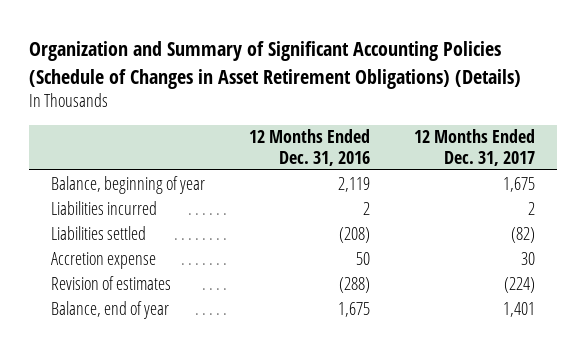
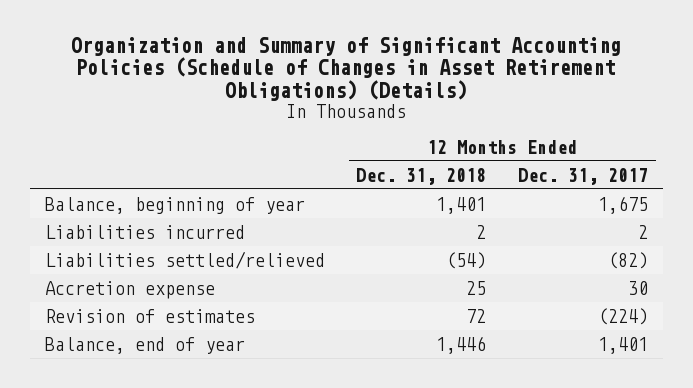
[249,129,371,166] 12 Months Ended Dec. 31, 2016 -> none
none -> [356,167,487,185] Dec. 31, 2018
[51,225,147,240] Liabilities settled -> [45,250,326,269] Liabilities settled/relieved

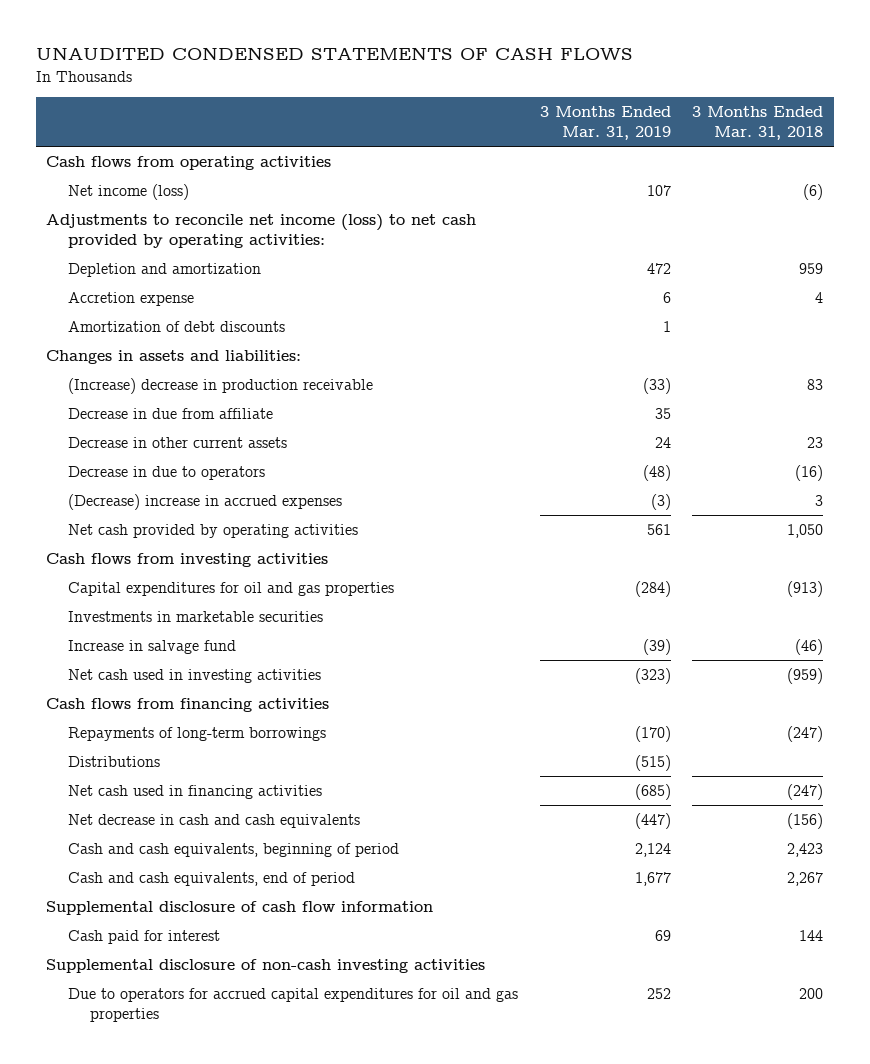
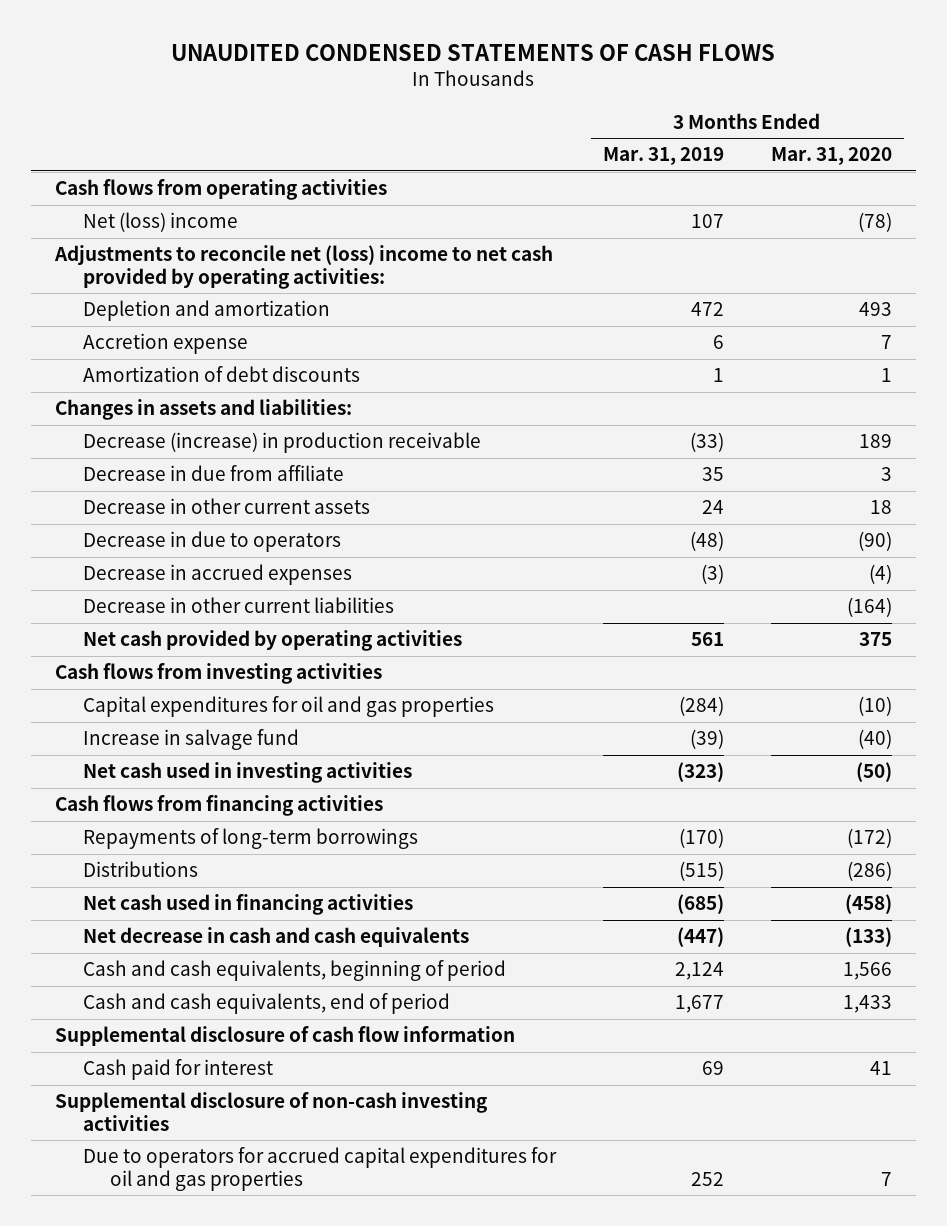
[692,106,824,141] 3 Months Ended Mar. 31, 2018 -> none
none -> [771,147,893,166] Mar. 31, 2020
[68,184,190,201] Net income (loss) -> [82,212,238,233] Net (loss) income
[46,214,477,248] Adjustments to reconcile net income (loss) to net cash provided by operating activities: -> [53,245,553,289] Adjustments to reconcile net (loss) income to net cash provided by operating activities:
[68,378,374,395] (Increase) decrease in production receivable -> [82,432,481,454] Decrease (increase) in production receivable
[68,494,343,511] (Decrease) increase in accrued expenses -> [82,564,352,586] Decrease in accrued expenses
none -> [82,597,394,614] Decrease in other current liabilities
[68,611,324,623] Investments in marketable securities -> none

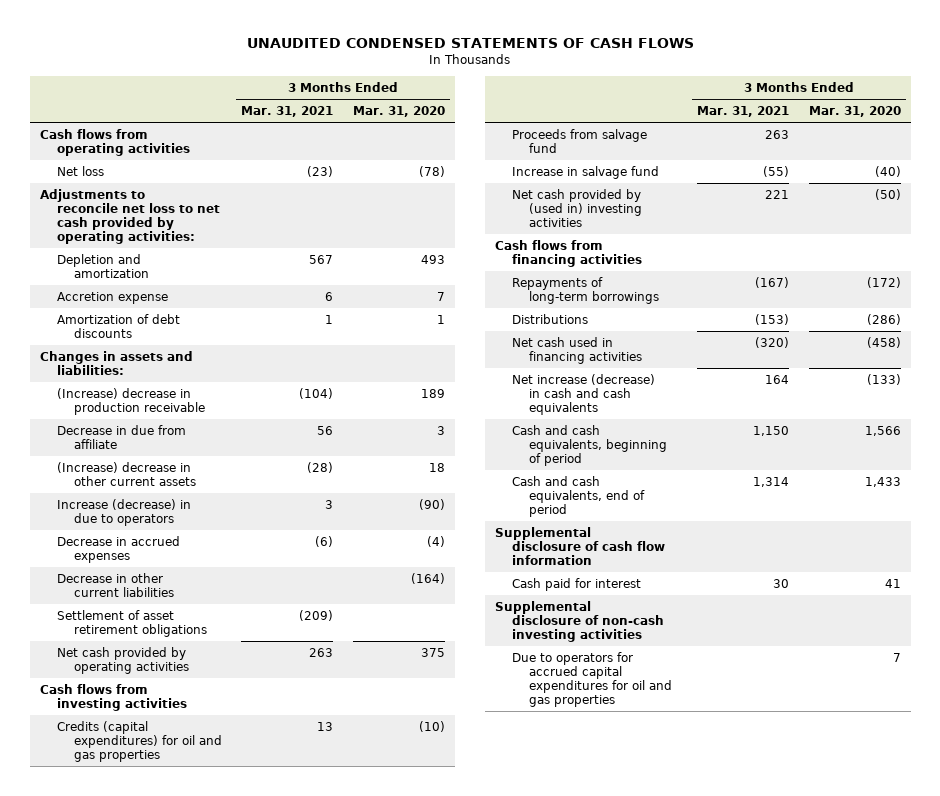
[602,147,724,166] Mar. 31, 2019 -> none
none -> [241,106,334,118] Mar. 31, 2021
[82,212,238,233] Net (loss) income -> [56,165,104,176] Net loss
[53,245,553,289] Adjustments to reconcile net (loss) income to net cash provided by operating activities: -> [39,188,220,244] Adjustments to reconcile net loss to net cash provided by operating activities:
[82,432,481,454] Decrease (increase) in production receivable -> [56,387,205,415] (Increase) decrease in production receivable
[82,498,370,515] Decrease in other current assets -> [56,461,196,486] (Increase) decrease in other current assets
[82,531,341,553] Decrease in due to operators -> [56,498,191,526] Increase (decrease) in due to operators
none -> [56,609,207,637] Settlement of asset retirement obligations
[82,696,494,718] Capital expenditures for oil and gas properties -> [56,720,222,762] Credits (capital expenditures) for oil and gas properties
none -> [511,128,647,153] Proceeds from salvage fund
[82,762,412,784] Net cash used in investing activities -> [511,188,642,227] Net cash provided by (used in) investing activities
[82,927,469,948] Net decrease in cash and cash equivalents -> [511,373,655,415] Net increase (decrease) in cash and cash equivalents

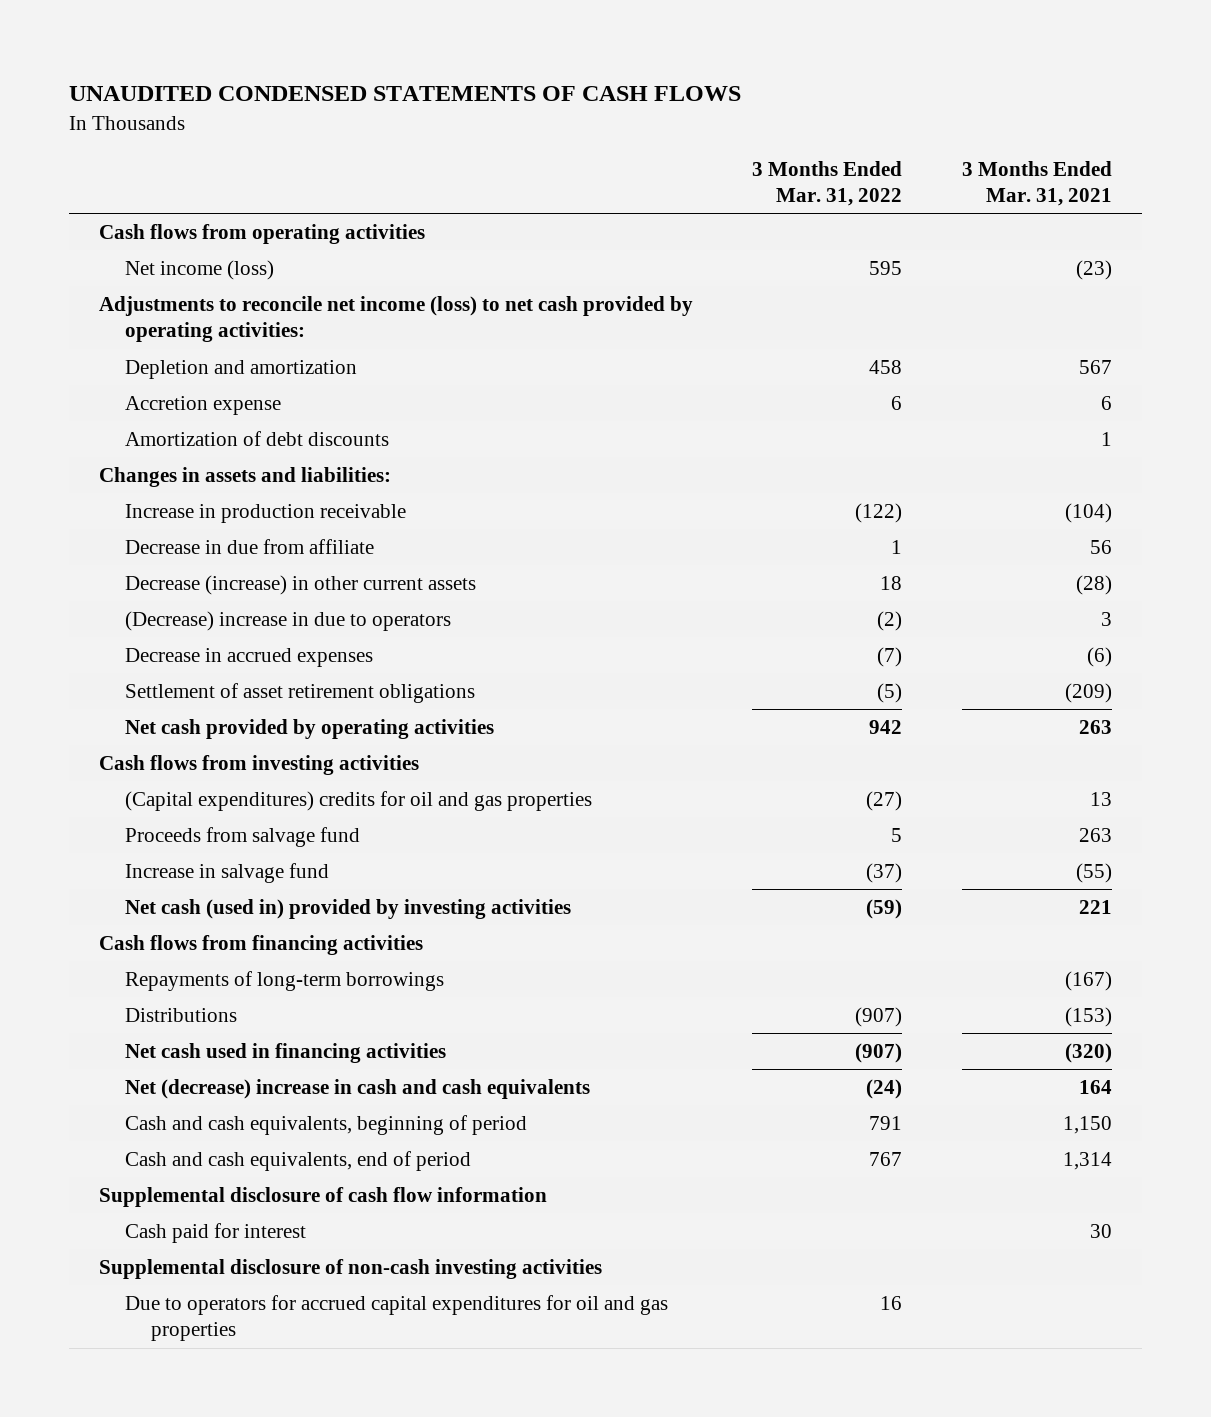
[353,106,446,118] Mar. 31, 2020 -> none
none -> [752,160,903,207] 3 Months Ended Mar. 31, 2022
[56,165,104,176] Net loss -> [124,259,274,280] Net income (loss)
[39,188,220,244] Adjustments to reconcile net loss to net cash provided by operating activities: -> [98,295,693,343] Adjustments to reconcile net income (loss) to net cash provided by operating activities:
[56,387,205,415] (Increase) decrease in production receivable -> [124,503,406,523] Increase in production receivable
[56,461,196,486] (Increase) decrease in other current assets -> [124,574,476,595] Decrease (increase) in other current assets
[56,498,191,526] Increase (decrease) in due to operators -> [124,610,451,631] (Decrease) increase in due to operators
[56,572,174,597] Decrease in other current liabilities -> none
[56,720,222,762] Credits (capital expenditures) for oil and gas properties -> [124,790,592,811] (Capital expenditures) credits for oil and gas properties
[511,188,642,227] Net cash provided by (used in) investing activities -> [124,898,571,919] Net cash (used in) provided by investing activities
[511,373,655,415] Net increase (decrease) in cash and cash equivalents -> [124,1078,590,1099] Net (decrease) increase in cash and cash equivalents

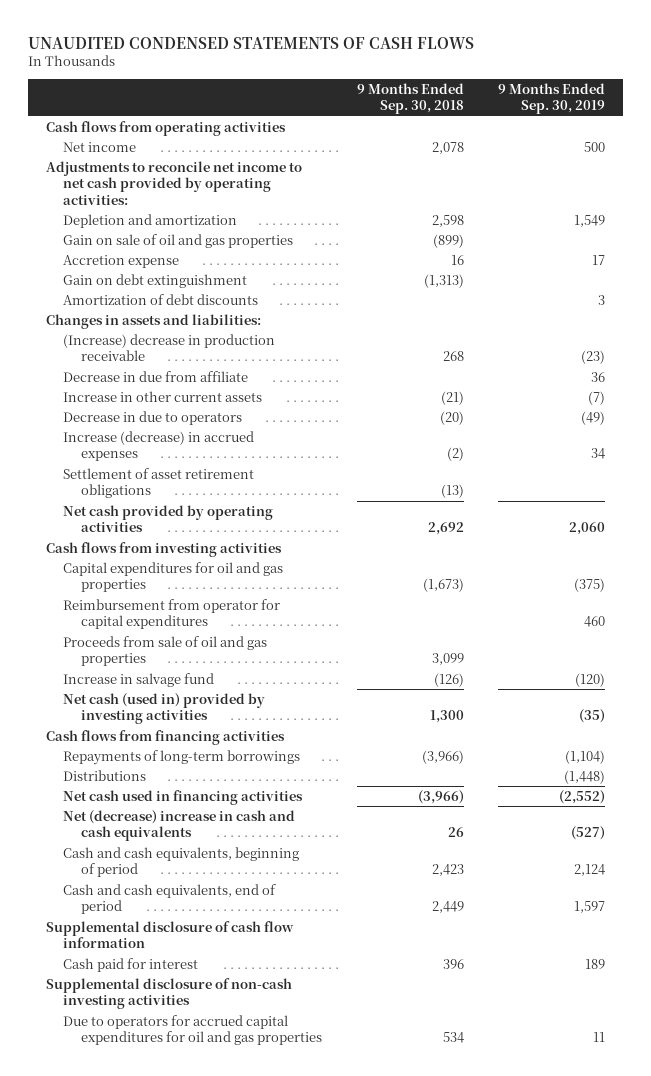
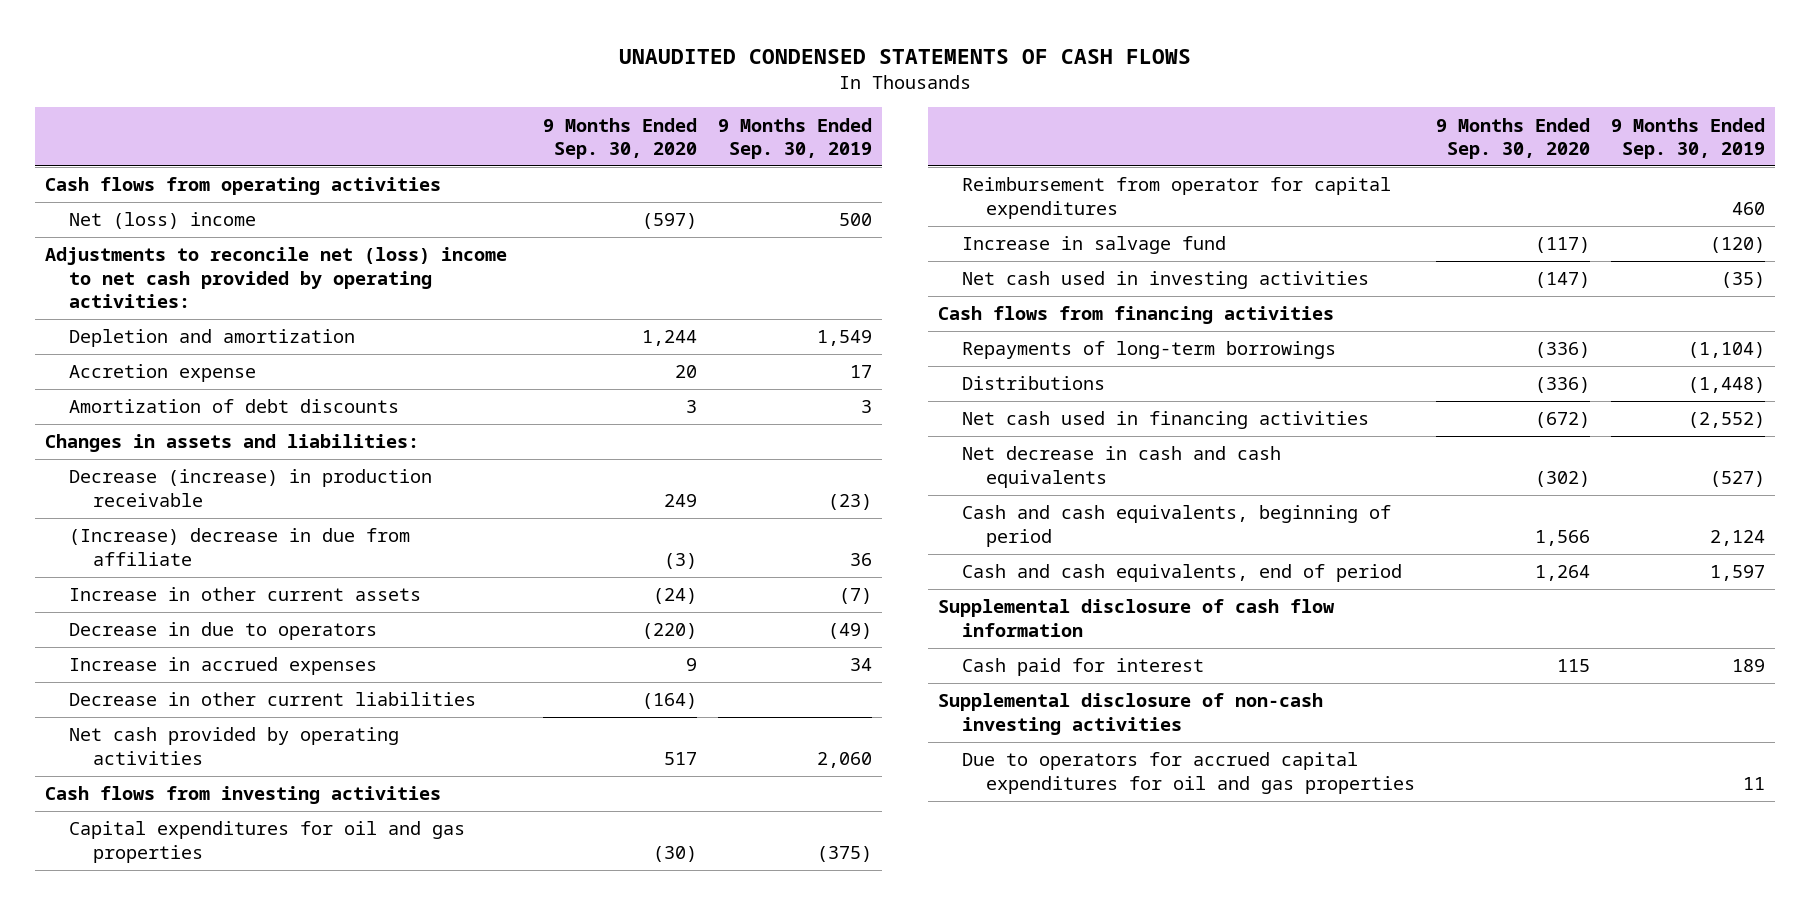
[356,82,464,115] 9 Months Ended Sep. 30, 2018 -> none
none -> [542,117,697,159] 9 Months Ended Sep. 30, 2020
[63,141,137,152] Net income -> [69,212,257,230] Net (loss) income
[45,160,302,205] Adjustments to reconcile net income to net cash provided by operating activities: -> [45,247,508,308] Adjustments to reconcile net (loss) income to net cash provided by operating activities:
[63,233,294,248] Gain on sale of oil and gas properties -> none
[63,273,248,288] Gain on debt extinguishment -> none
[63,333,276,362] (Increase) decrease in production receivable -> [69,469,433,507] Decrease (increase) in production receivable
[63,370,249,382] Decrease in due from affiliate -> [69,528,411,566] (Increase) decrease in due from affiliate
[63,467,255,499] Settlement of asset retirement obligations -> none
[63,430,255,462] Increase (decrease) in accrued expenses -> [69,657,378,676] Increase in accrued expenses
none -> [69,692,477,707] Decrease in other current liabilities
[63,635,268,667] Proceeds from sale of oil and gas properties -> none
[63,692,266,725] Net cash (used in) provided by investing activities -> [962,271,1370,290] Net cash used in investing activities
[63,809,296,842] Net (decrease) increase in cash and cash equivalents -> [962,446,1282,488] Net decrease in cash and cash equivalents

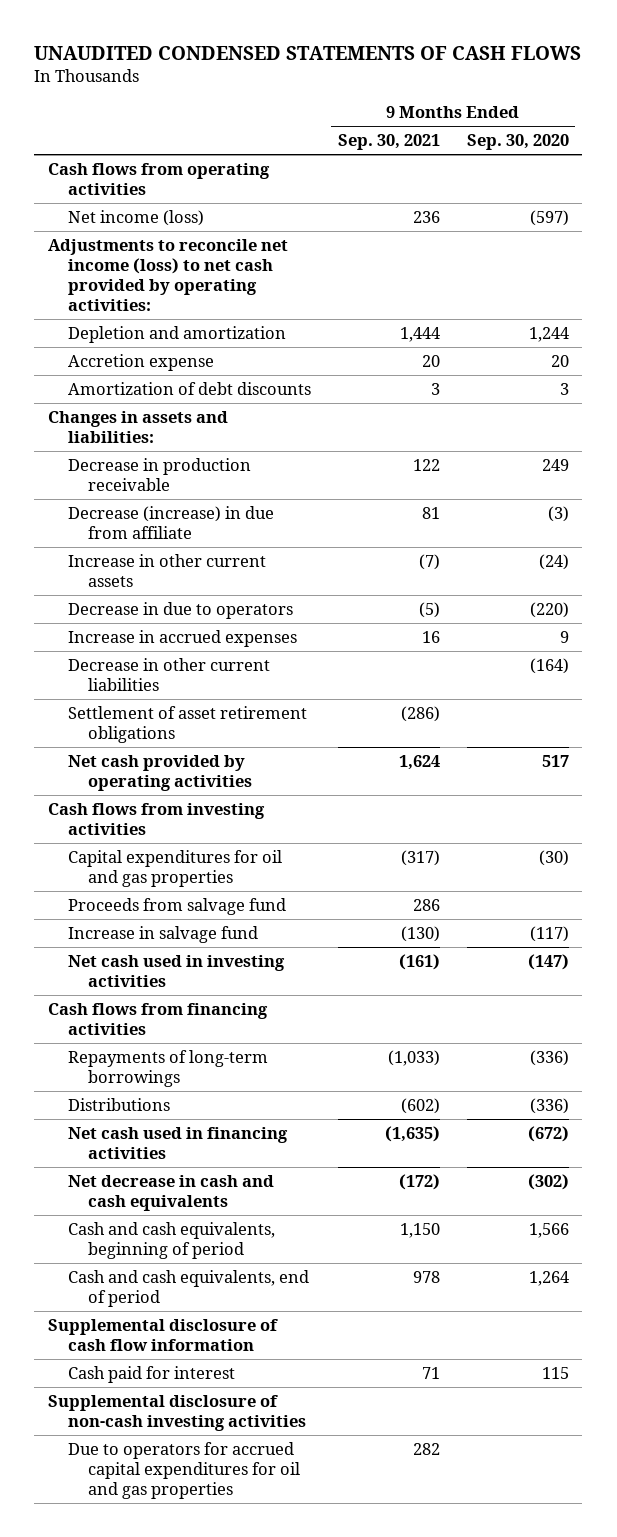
[717,117,872,159] 9 Months Ended Sep. 30, 2019 -> none
none -> [337,133,440,150] Sep. 30, 2021
[69,212,257,230] Net (loss) income -> [67,209,204,226] Net income (loss)
[45,247,508,308] Adjustments to reconcile net (loss) income to net cash provided by operating activities: -> [47,238,288,311] Adjustments to reconcile net income (loss) to net cash provided by operating activities:
[69,469,433,507] Decrease (increase) in production receivable -> [67,457,251,491] Decrease in production receivable
[69,528,411,566] (Increase) decrease in due from affiliate -> [67,505,274,539] Decrease (increase) in due from affiliate
none -> [67,705,307,743] Settlement of asset retirement obligations
[962,177,1392,219] Reimbursement from operator for capital expenditures -> none
none -> [67,897,286,915] Proceeds from salvage fund

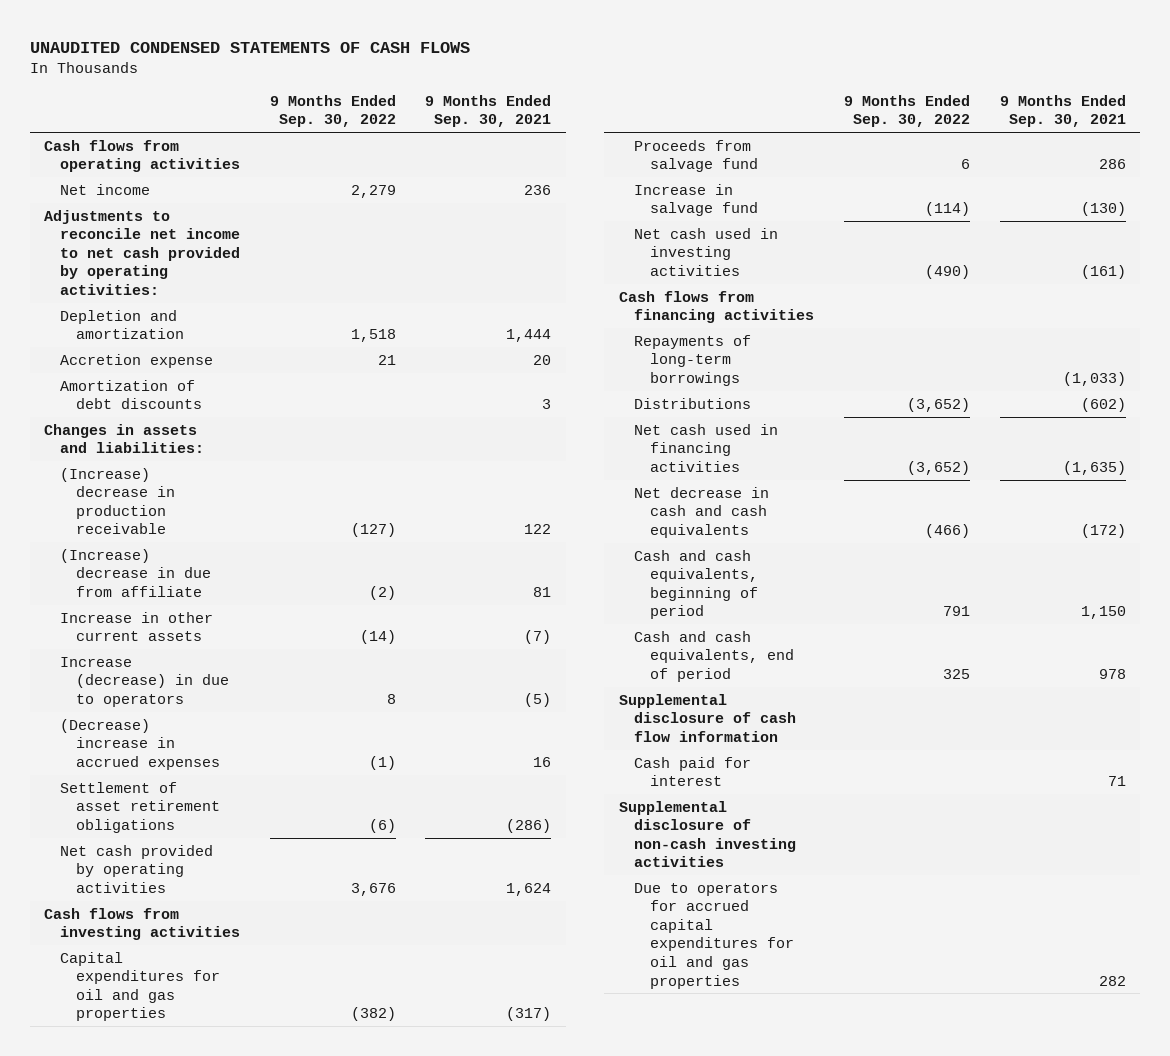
[466,133,569,150] Sep. 30, 2020 -> none
none -> [269,94,396,128] 9 Months Ended Sep. 30, 2022
[67,209,204,226] Net income (loss) -> [60,183,151,195] Net income
[47,238,288,311] Adjustments to reconcile net income (loss) to net cash provided by operating activities: -> [44,209,241,295] Adjustments to reconcile net income to net cash provided by operating activities:
[67,457,251,491] Decrease in production receivable -> [60,467,176,535] (Increase) decrease in production receivable
[67,505,274,539] Decrease (increase) in due from affiliate -> [60,548,212,597] (Increase) decrease in due from affiliate
[67,657,270,691] Decrease in other current liabilities -> none
[67,601,293,619] Decrease in due to operators -> [60,656,230,707] Increase (decrease) in due to operators
[67,629,297,647] Increase in accrued expenses -> [60,718,221,770] (Decrease) increase in accrued expenses

